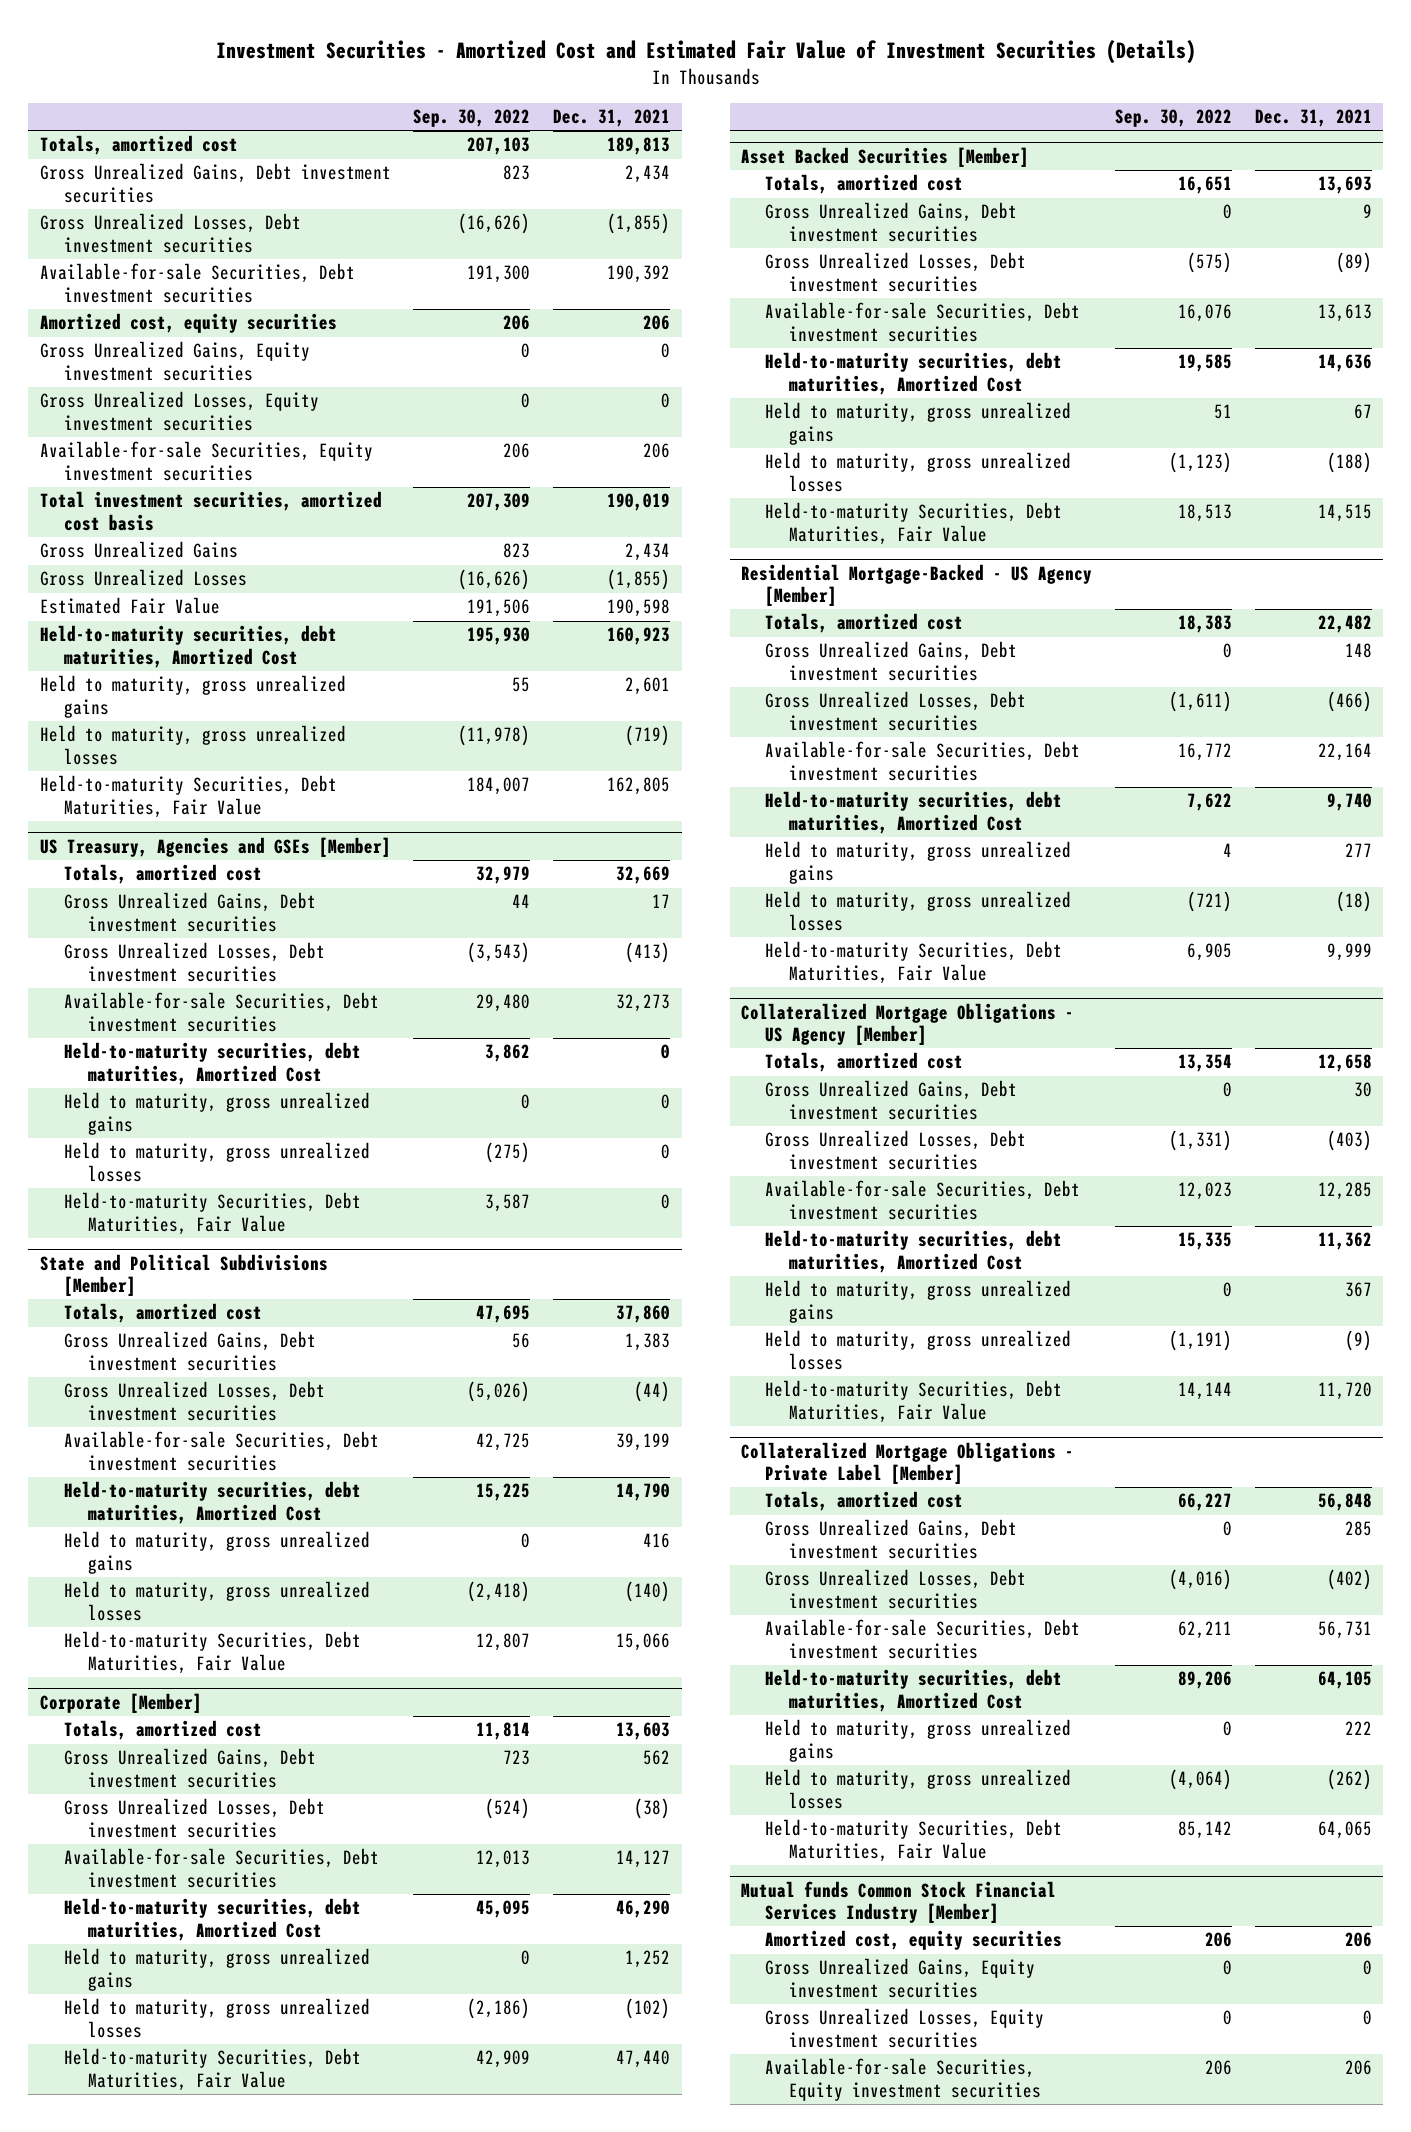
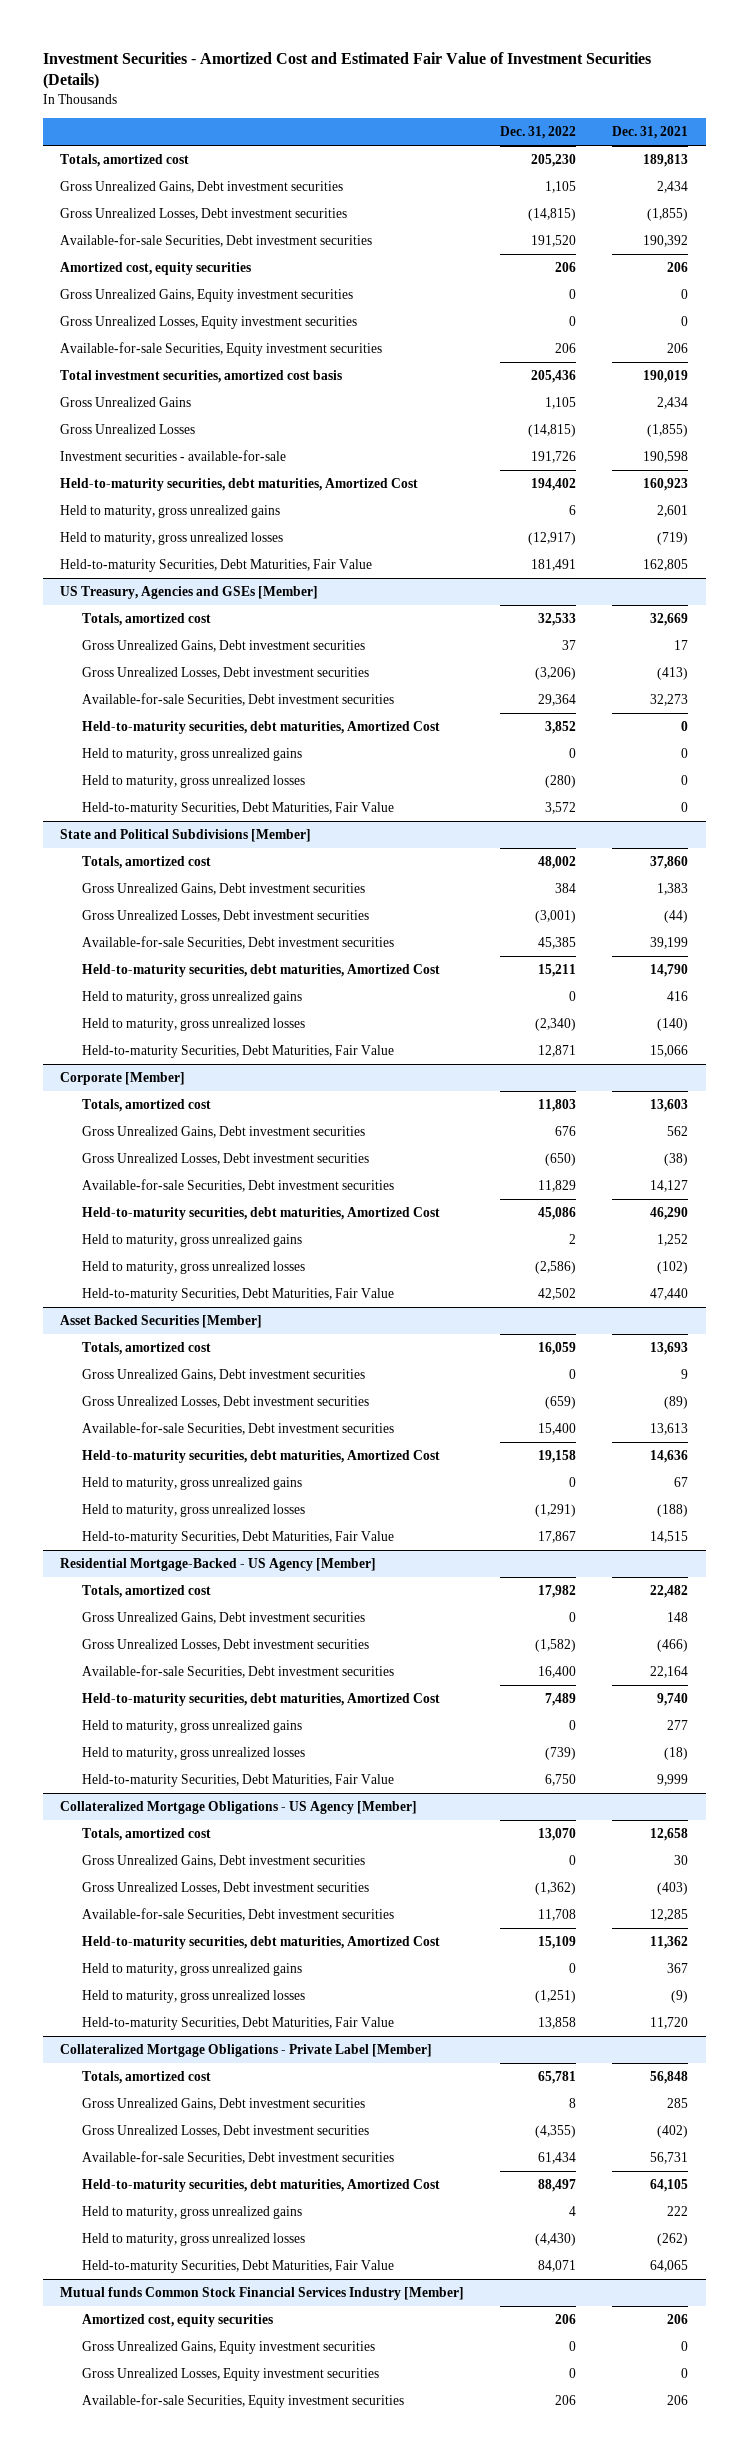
[413,109,531,128] Sep. 30, 2022 -> none
none -> [500,125,577,139] Dec. 31, 2022
[39,597,220,615] Estimated Fair Value -> [60,450,287,462] Investment securities - available-for-sale

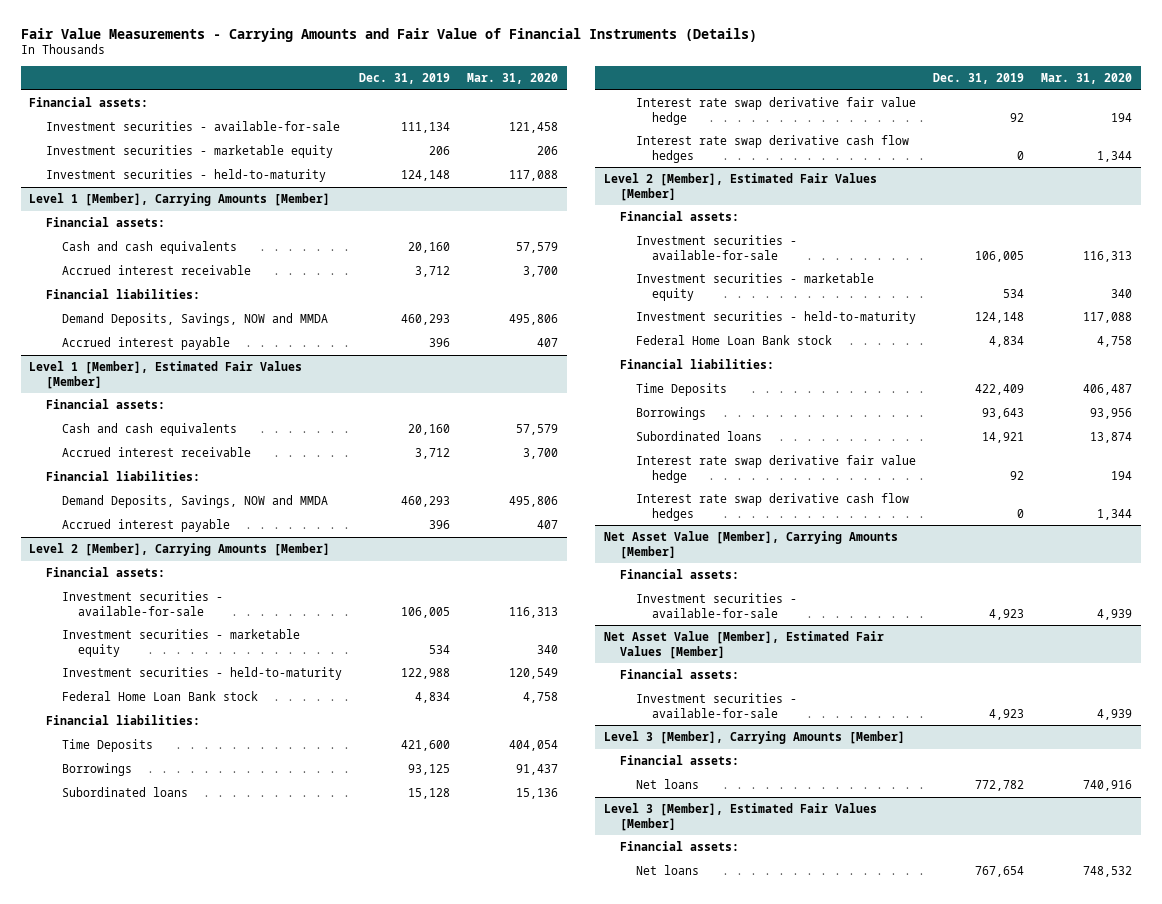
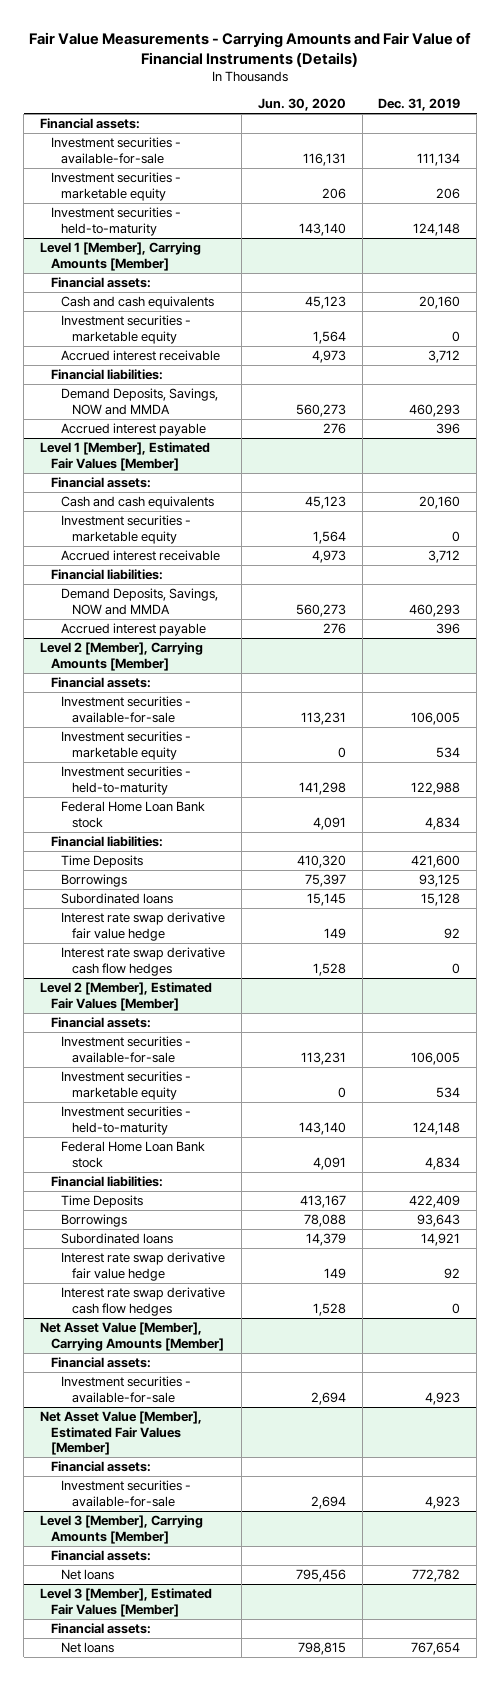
[466,73,558,85] Mar. 31, 2020 -> none
none -> [257,98,346,112] Jun. 30, 2020
none -> [61,315,192,344] Investment securities - marketable equity
none -> [61,515,192,544] Investment securities - marketable equity

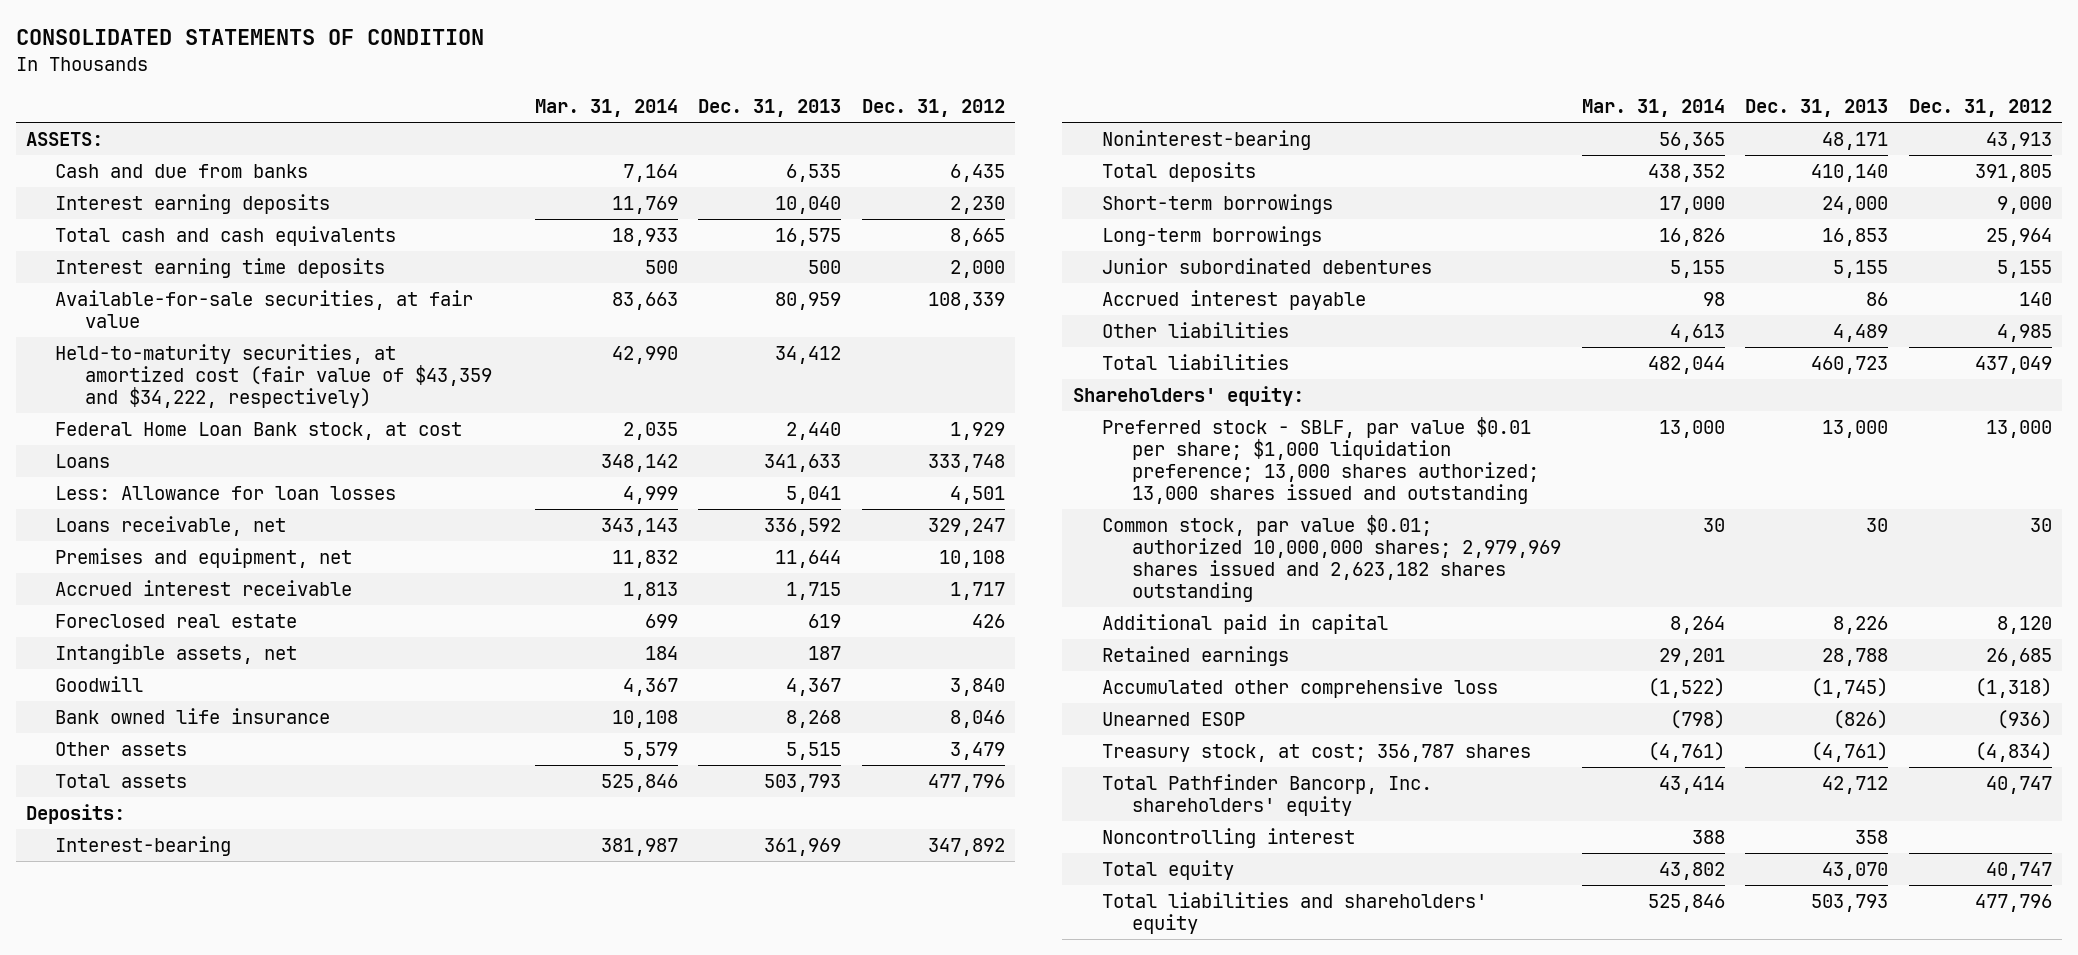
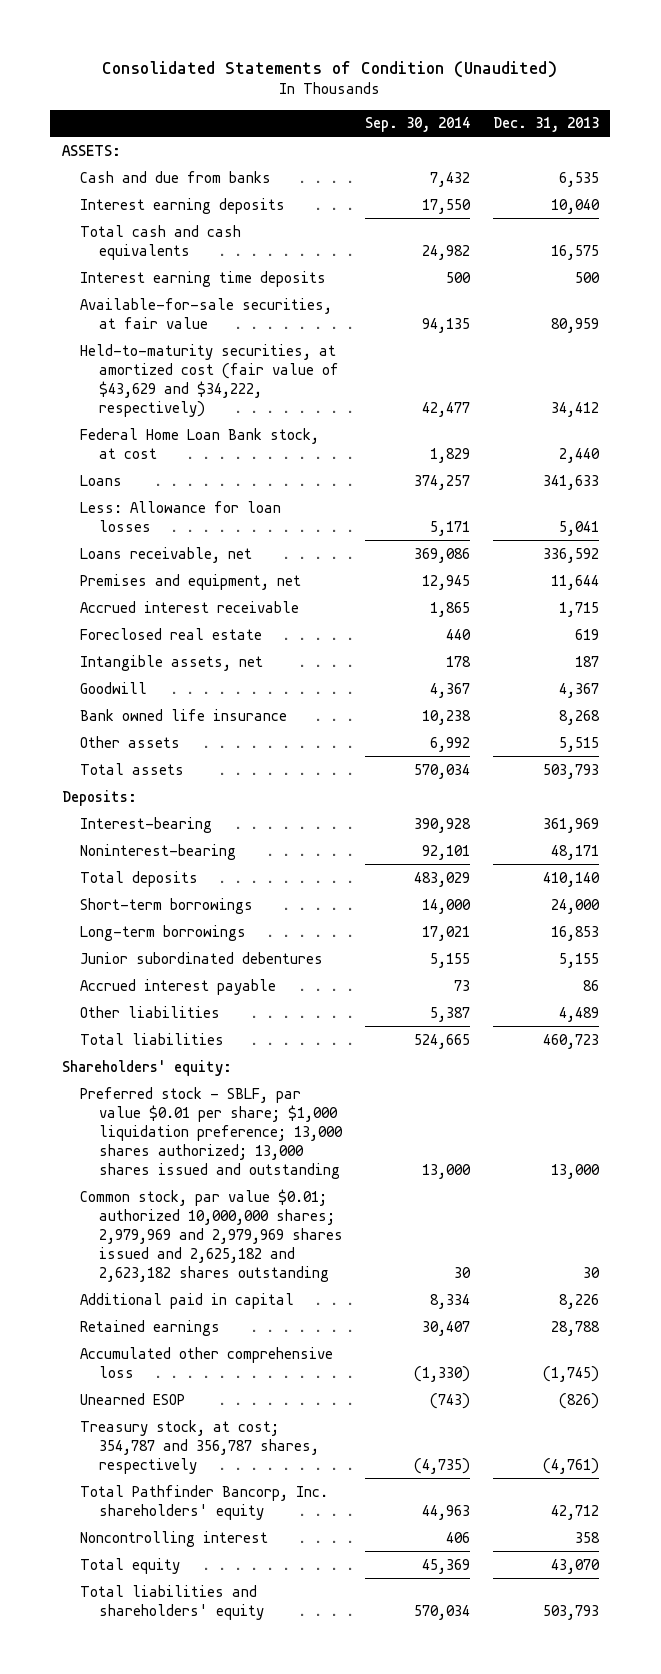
[15,28,484,45] CONSOLIDATED STATEMENTS OF CONDITION -> [102,60,558,78] Consolidated Statements of Condition (Unaudited)
[534,98,678,117] Mar. 31, 2014 -> none
[861,98,1005,117] Dec. 31, 2012 -> none
none -> [365,117,471,133] Sep. 30, 2014
[55,344,493,408] Held-to-maturity securities, at amortized cost (fair value of $43,359 and $34,222, respectively) -> [80,343,339,418] Held-to-maturity securities, at amortized cost (fair value of $43,629 and $34,222, respectively)
[1102,515,1562,602] Common stock, par value $0.01; authorized 10,000,000 shares; 2,979,969 shares issued and 2,623,182 shares outstanding -> [80,1188,343,1283] Common stock, par value $0.01; authorized 10,000,000 shares; 2,979,969 and 2,979,969 shares issued and 2,625,182 and 2,623,182 shares outstanding
[1102,744,1532,763] Treasury stock, at cost; 356,787 shares -> [80,1419,319,1474] Treasury stock, at cost; 354,787 and 356,787 shares, respectively

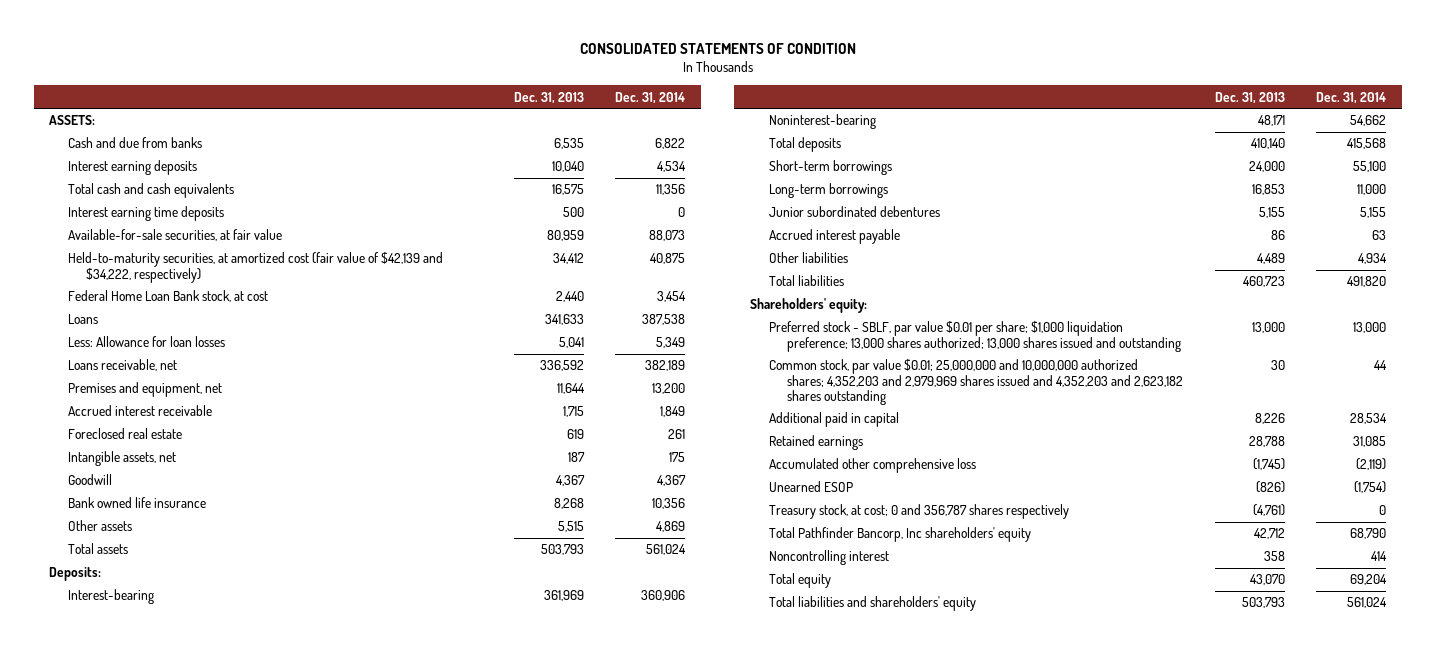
[102,60,558,78] Consolidated Statements of Condition (Unaudited) -> [579,43,856,55] CONSOLIDATED STATEMENTS OF CONDITION
[365,117,471,133] Sep. 30, 2014 -> none
none -> [615,91,686,104] Dec. 31, 2014
[80,343,339,418] Held-to-maturity securities, at amortized cost (fair value of $43,629 and $34,222, respectively) -> [67,252,443,283] Held-to-maturity securities, at amortized cost (fair value of $42,139 and $34,222, respectively)
[80,1188,343,1283] Common stock, par value $0.01; authorized 10,000,000 shares; 2,979,969 and 2,979,969 shares issued and 2,625,182 and 2,623,182 shares outstanding -> [768,359,1184,405] Common stock, par value $0.01; 25,000,000 and 10,000,000 authorized shares; 4,352,203 and 2,979,969 shares issued and 4,352,203 and 2,623,182 shares outstanding
[80,1419,319,1474] Treasury stock, at cost; 354,787 and 356,787 shares, respectively -> [768,504,1069,520] Treasury stock, at cost; 0 and 356,787 shares respectively
[80,1484,329,1520] Total Pathfinder Bancorp, Inc. shareholders' equity -> [768,527,1031,543] Total Pathfinder Bancorp, Inc shareholders' equity

